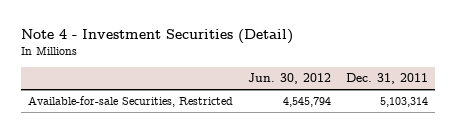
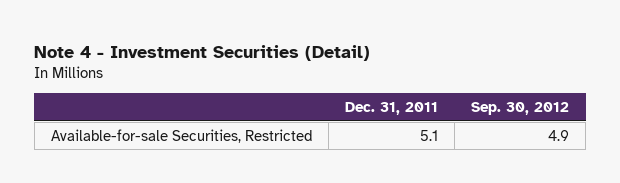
[247,73,331,85] Jun. 30, 2012 -> none
none -> [470,102,569,116] Sep. 30, 2012
[379,97,428,108] 5,103,314 -> [419,129,438,141] 5.1

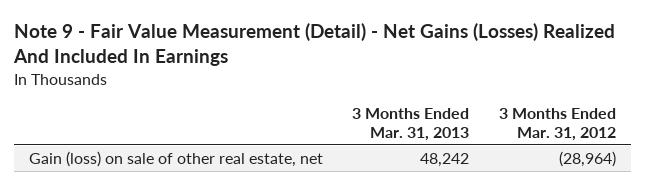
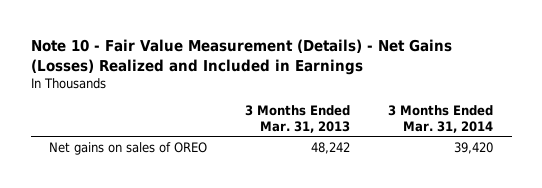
[12,23,615,67] Note 9 - Fair Value Measurement (Detail) - Net Gains (Losses) Realized And Included In Earnings -> [30,38,452,75] Note 10 - Fair Value Measurement (Details) - Net Gains (Losses) Realized and Included in Earnings
[499,107,617,142] 3 Months Ended Mar. 31, 2012 -> none
none -> [387,105,493,133] 3 Months Ended Mar. 31, 2014
[28,151,323,168] Gain (loss) on sale of other real estate, net -> [49,141,208,155] Net gains on sales of OREO

